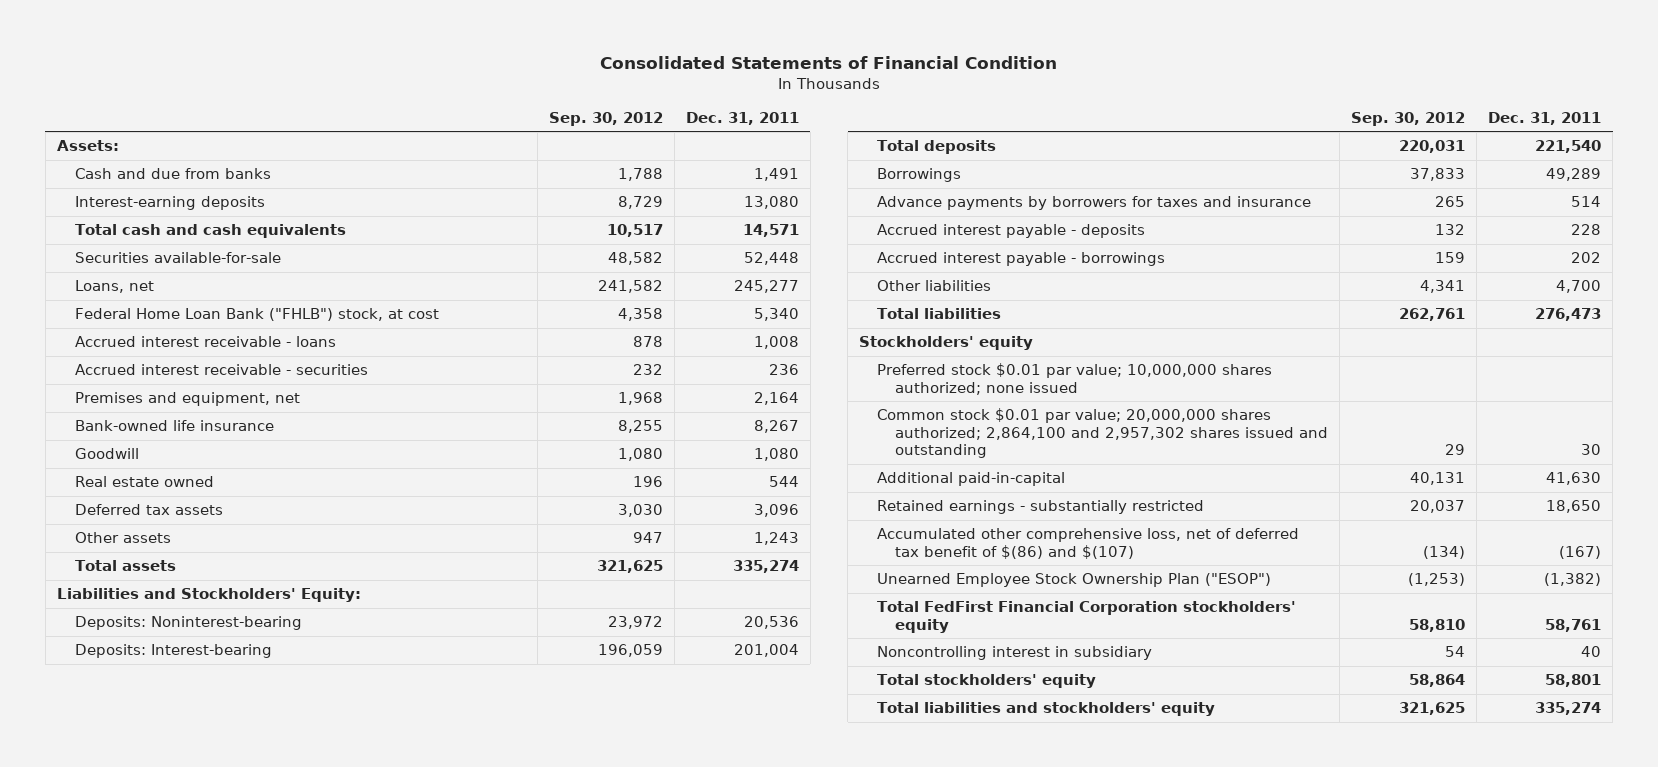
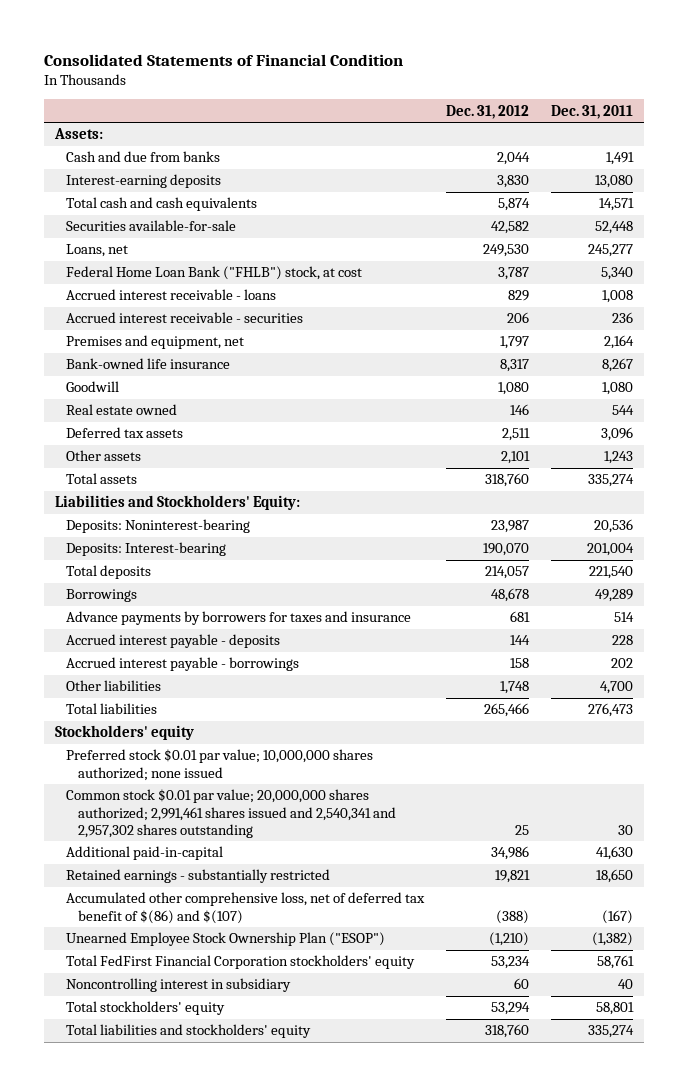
[548,111,663,126] Sep. 30, 2012 -> none
none -> [446,104,530,119] Dec. 31, 2012
[877,408,1329,459] Common stock $0.01 par value; 20,000,000 shares authorized; 2,864,100 and 2,957,302 shares issued and outstanding -> [66,789,397,838] Common stock $0.01 par value; 20,000,000 shares authorized; 2,991,461 shares issued and 2,540,341 and 2,957,302 shares outstanding

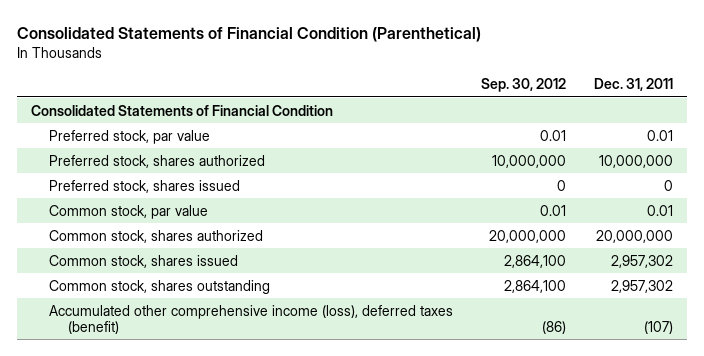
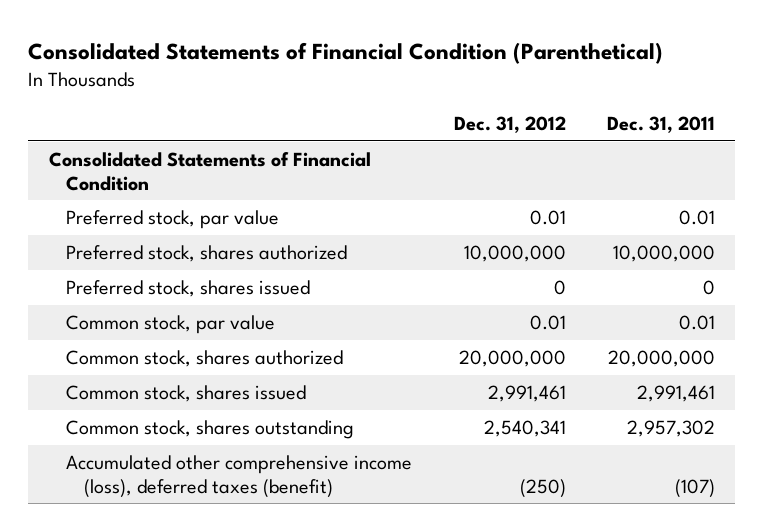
[481,78,567,93] Sep. 30, 2012 -> none
none -> [453,116,566,134] Dec. 31, 2012
[610,254,673,268] 2,957,302 -> [636,384,715,402] 2,991,461

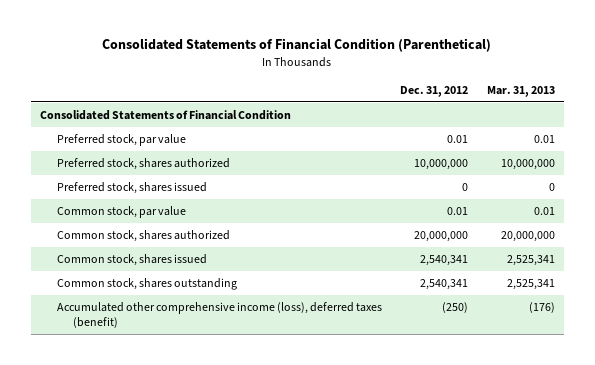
[606,116,715,134] Dec. 31, 2011 -> none
none -> [486,85,555,97] Mar. 31, 2013
[487,384,566,402] 2,991,461 -> [420,254,469,266] 2,540,341

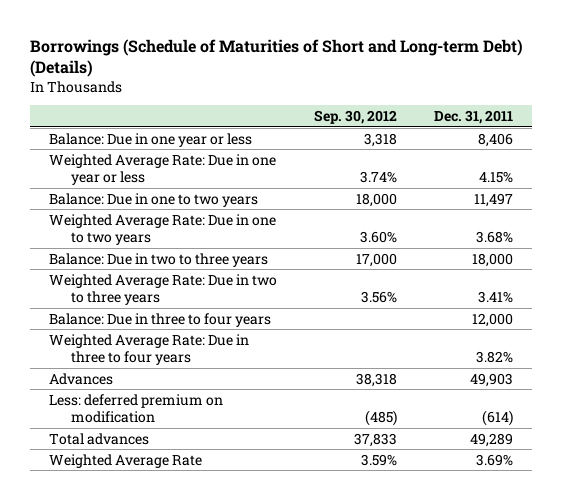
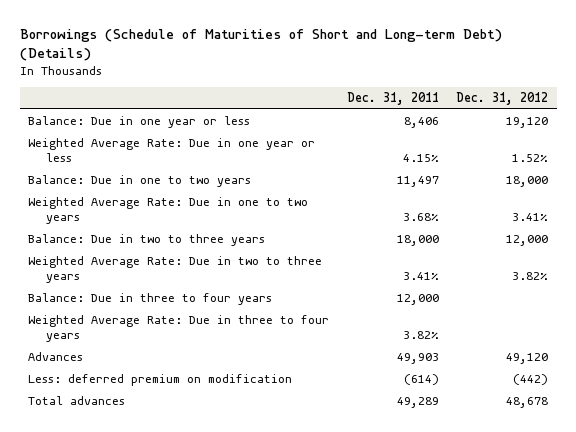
[313,110,397,125] Sep. 30, 2012 -> none
none -> [455,91,548,105] Dec. 31, 2012
[48,453,202,468] Weighted Average Rate -> none

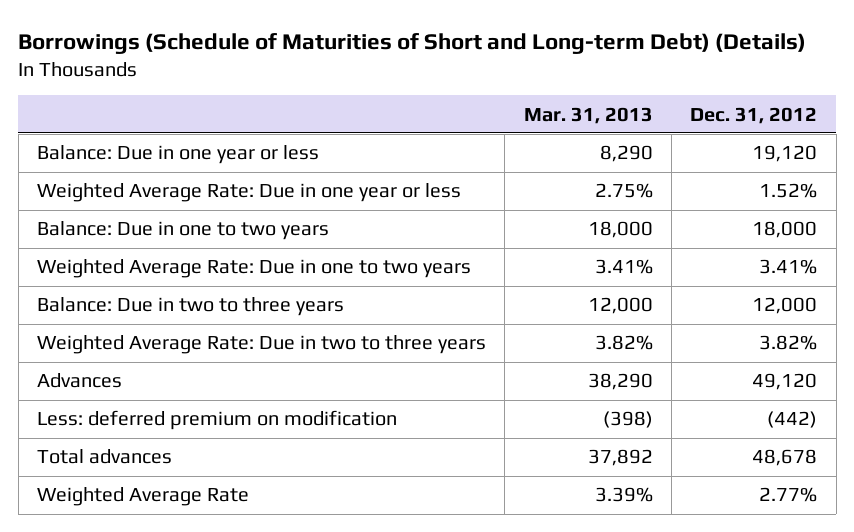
[346,91,439,105] Dec. 31, 2011 -> none
none -> [523,106,653,124] Mar. 31, 2013
[28,293,273,306] Balance: Due in three to four years -> none
[28,315,330,343] Weighted Average Rate: Due in three to four years -> none
none -> [36,487,249,507] Weighted Average Rate

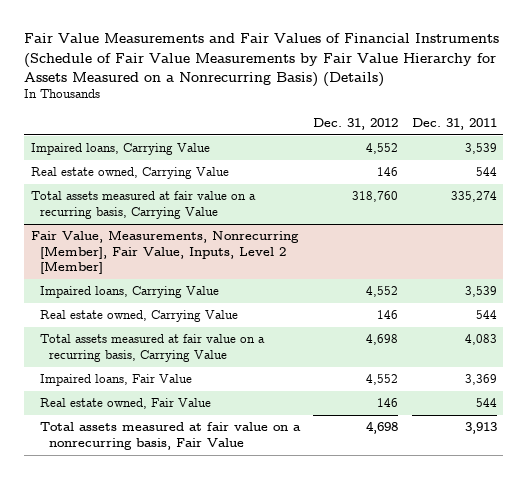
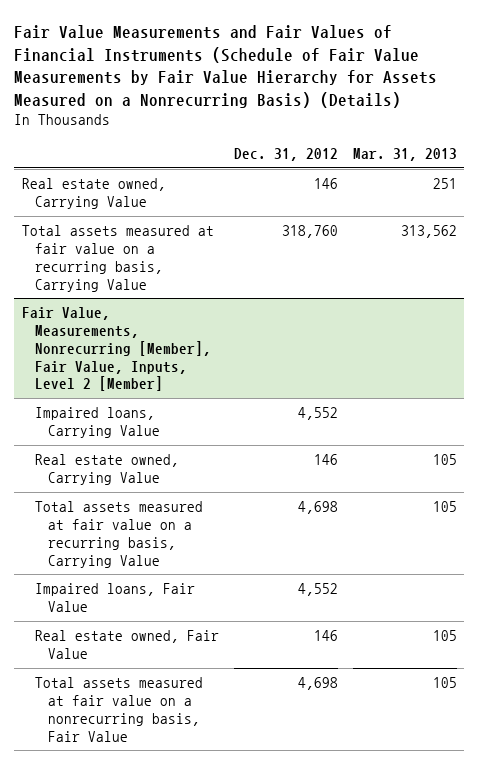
[411,118,497,131] Dec. 31, 2011 -> none
none -> [352,148,457,162] Mar. 31, 2013
[30,143,210,156] Impaired loans, Carrying Value -> none

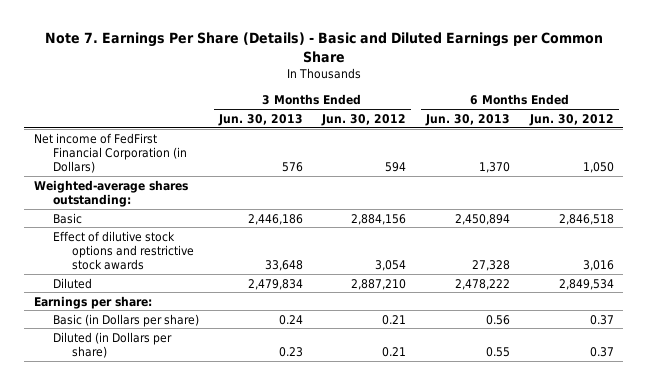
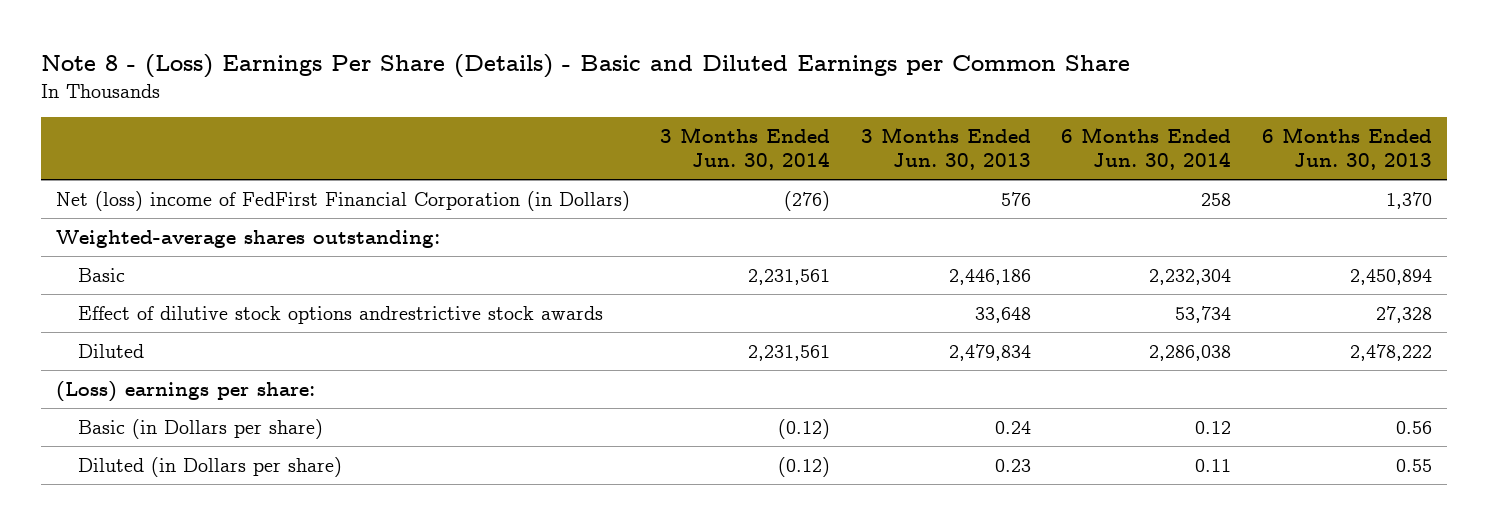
[44,32,603,64] Note 7. Earnings Per Share (Details) - Basic and Diluted Earnings per Common Share -> [40,54,1130,79] Note 8 - (Loss) Earnings Per Share (Details) - Basic and Diluted Earnings per Common Share
[321,113,407,126] Jun. 30, 2012 -> none
[528,113,614,126] Jun. 30, 2012 -> none
none -> [660,126,831,171] 3 Months Ended Jun. 30, 2014
none -> [1061,126,1232,171] 6 Months Ended Jun. 30, 2014
[34,132,187,174] Net income of FedFirst Financial Corporation (in Dollars) -> [55,190,630,211] Net (loss) income of FedFirst Financial Corporation (in Dollars)
[52,230,194,271] Effect of dilutive stock options and restrictive stock awards -> [77,305,603,324] Effect of dilutive stock options andrestrictive stock awards
[34,295,153,309] Earnings per share: -> [55,380,315,402] (Loss) earnings per share:

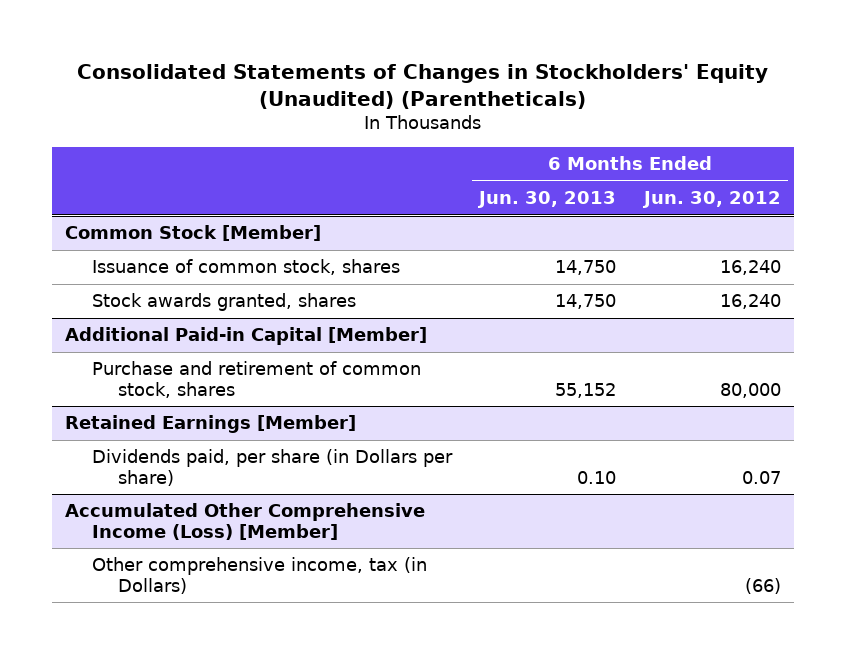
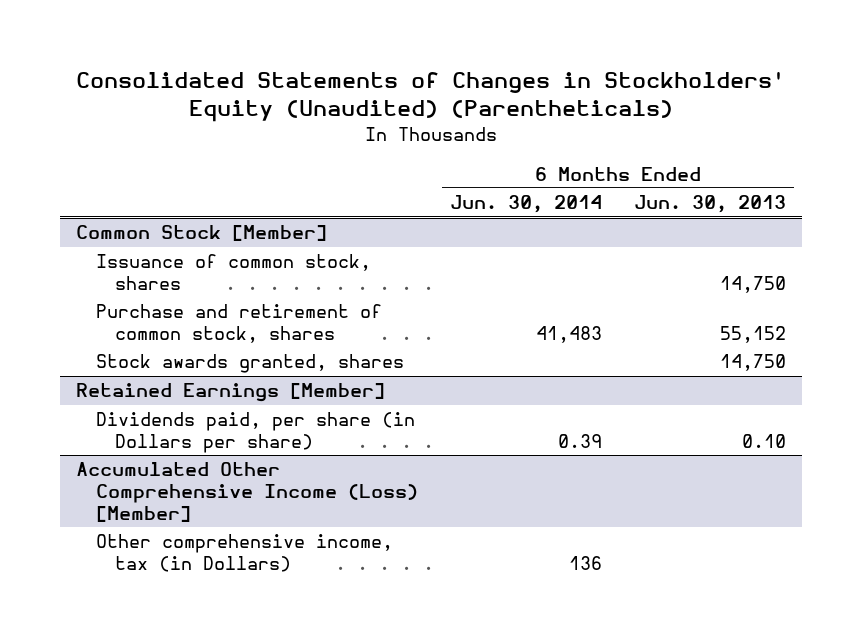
[641,191,781,209] Jun. 30, 2012 -> none
none -> [449,195,602,214] Jun. 30, 2014
[65,327,428,346] Additional Paid-in Capital [Member] -> none
[91,293,356,312] Stock awards granted, shares -> [95,354,404,374] Stock awards granted, shares

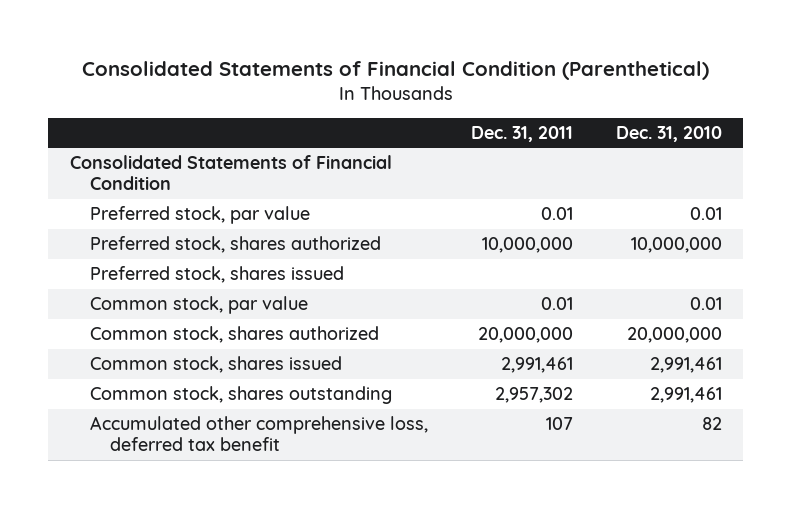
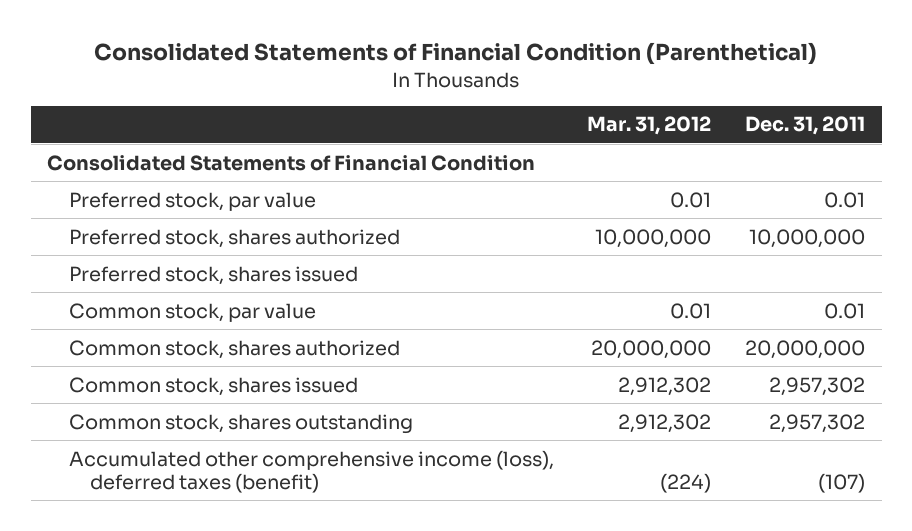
[615,125,722,142] Dec. 31, 2010 -> none
none -> [587,116,712,136] Mar. 31, 2012
[500,357,573,374] 2,991,461 -> [768,376,865,396] 2,957,302
[89,416,428,452] Accumulated other comprehensive loss, deferred tax benefit -> [68,449,554,493] Accumulated other comprehensive income (loss), deferred taxes (benefit)
[545,417,573,431] 107 -> [817,472,865,493] (107)

